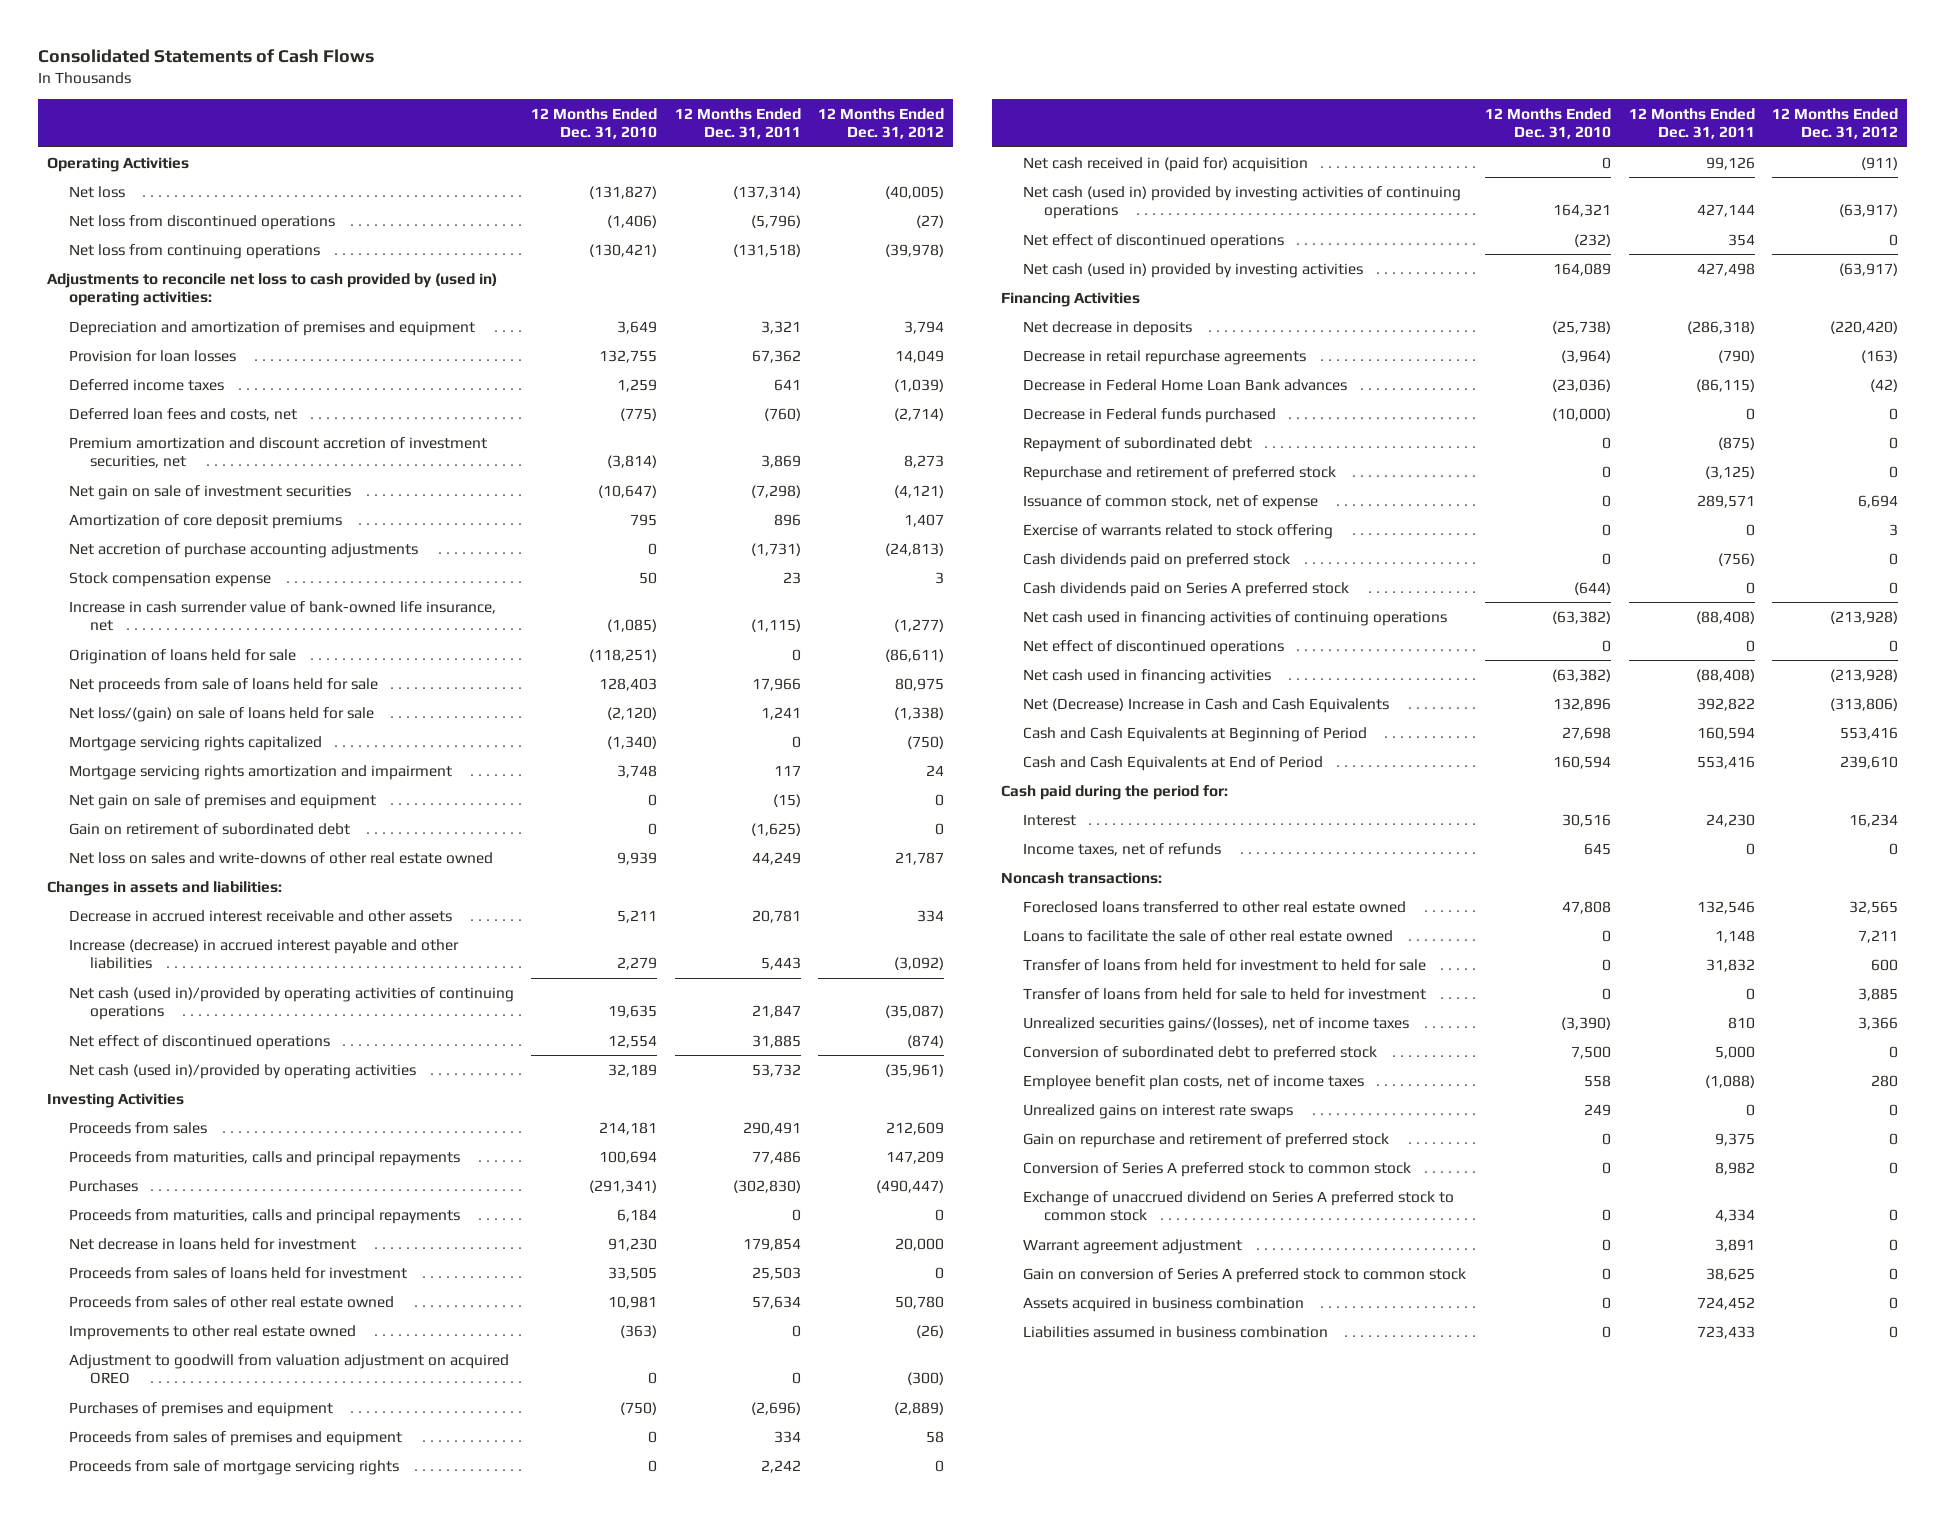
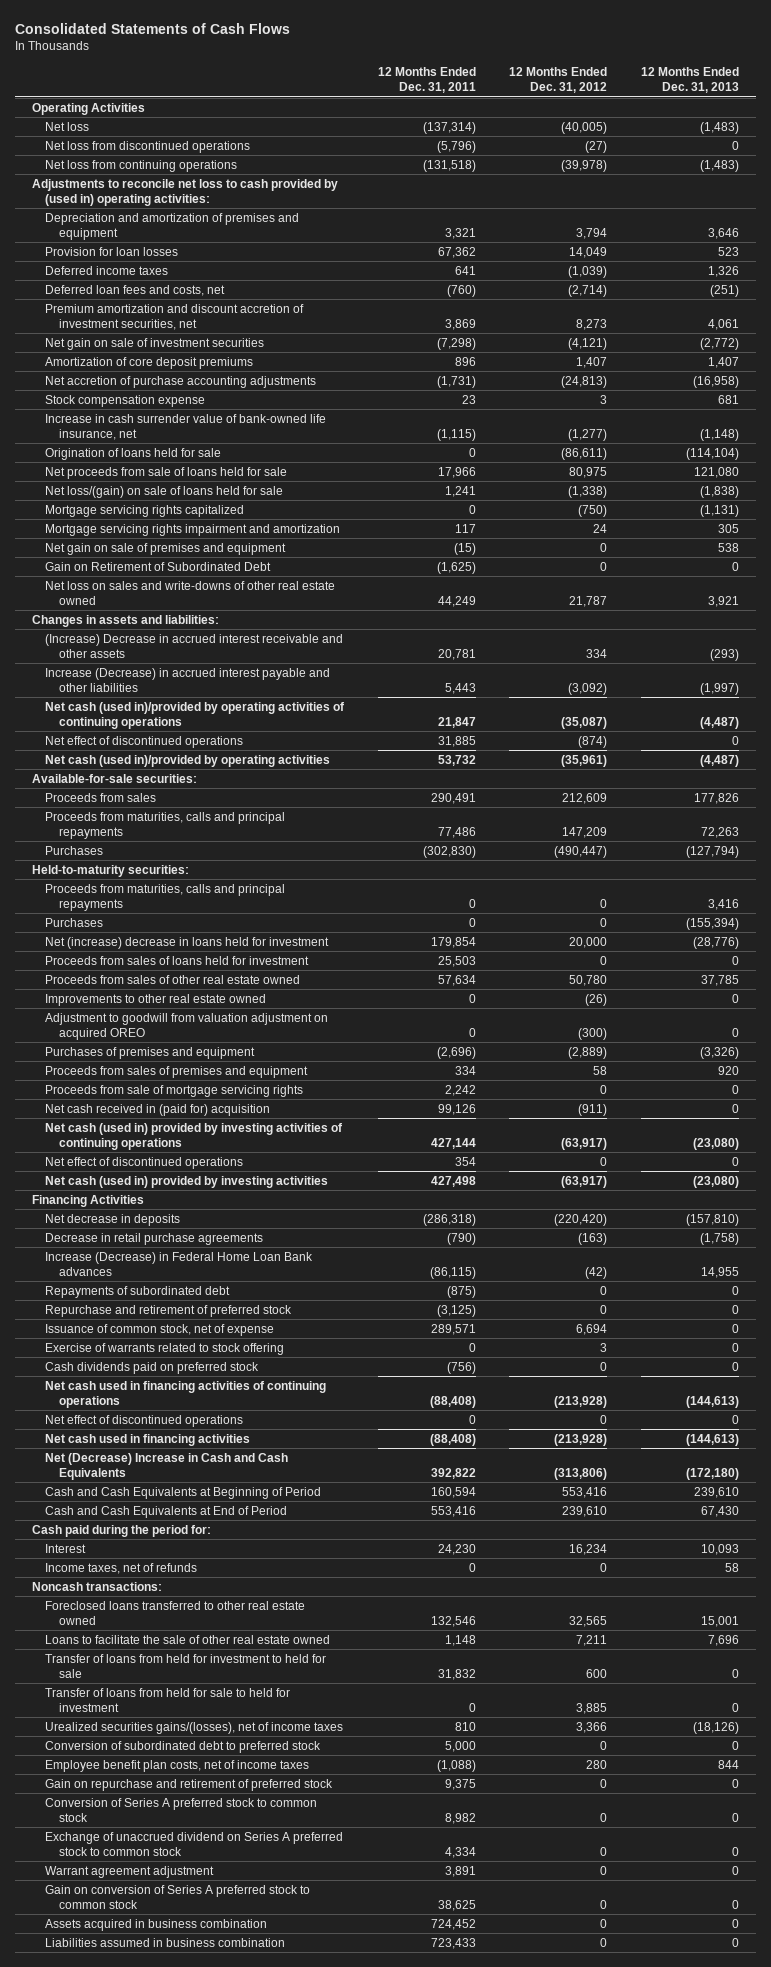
[531,107,658,139] 12 Months Ended Dec. 31, 2010 -> none
none -> [640,66,739,93] 12 Months Ended Dec. 31, 2013
[68,764,452,780] Mortgage servicing rights amortization and impairment -> [45,523,341,536] Mortgage servicing rights impairment and amortization
[68,822,350,835] Gain on retirement of subordinated debt -> [45,561,272,571] Gain on Retirement of Subordinated Debt
[68,909,452,922] Decrease in accrued interest receivable and other assets -> [45,633,344,658] (Increase) Decrease in accrued interest receivable and other assets
[68,938,459,969] Increase (decrease) in accrued interest payable and other liabilities -> [45,667,331,692] Increase (Decrease) in accrued interest payable and other liabilities
[47,1092,185,1108] Investing Activities -> none
none -> [31,773,197,783] Available-for-sale securities:
none -> [31,864,189,877] Held-to-maturity securities:
none -> [45,917,104,927] Purchases
[68,1237,356,1250] Net decrease in loans held for investment -> [45,936,330,949] Net (increase) decrease in loans held for investment
[1022,407,1276,423] Decrease in Federal funds purchased -> none
[1022,349,1306,365] Decrease in retail repurchase agreements -> [45,1232,264,1245] Decrease in retail purchase agreements
[1022,378,1347,391] Decrease in Federal Home Loan Bank advances -> [45,1251,314,1276] Increase (Decrease) in Federal Home Loan Bank advances
[1022,436,1252,452] Repayment of subordinated debt -> [45,1285,231,1298] Repayments of subordinated debt
[1022,581,1349,597] Cash dividends paid on Series A preferred stock -> none
[1022,1016,1409,1032] Unrealized securities gains/(losses), net of income taxes -> [45,1721,344,1734] Urealized securities gains/(losses), net of income taxes
[1022,1103,1293,1119] Unrealized gains on interest rate swaps -> none

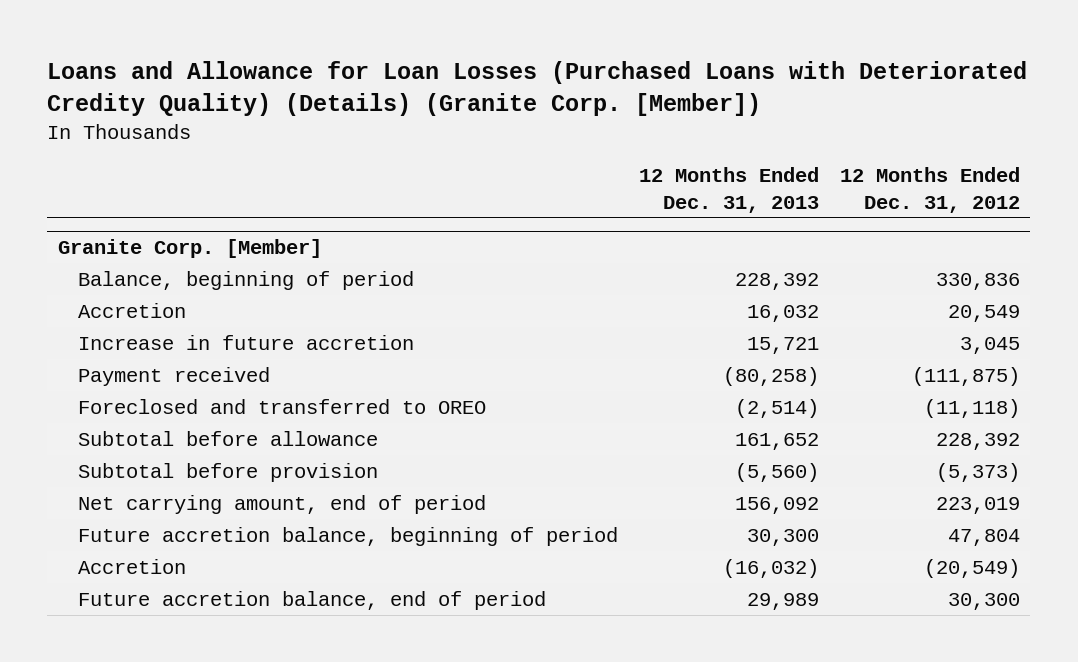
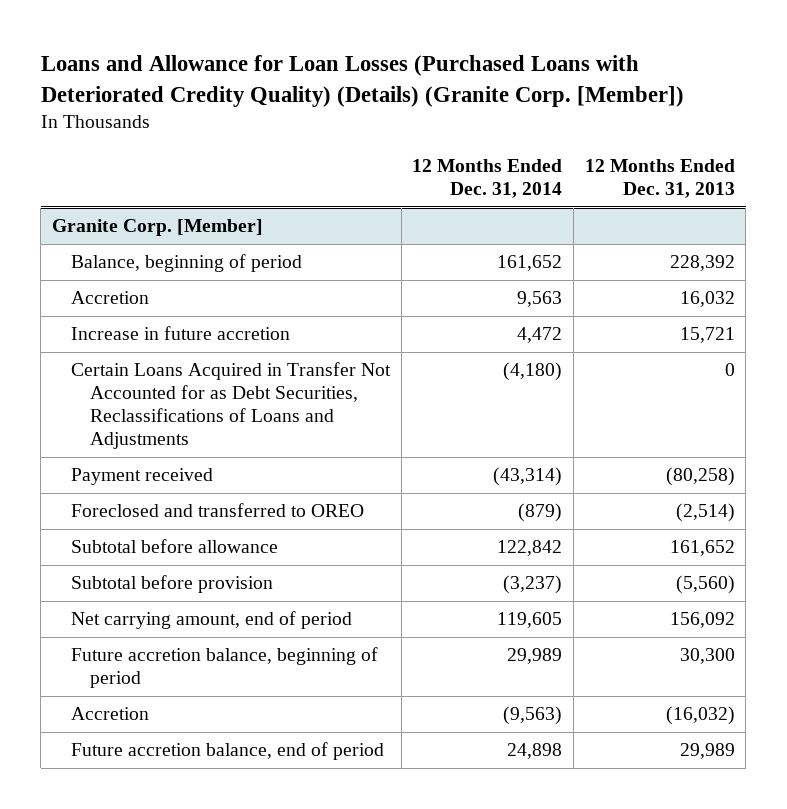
[839,167,1020,213] 12 Months Ended Dec. 31, 2012 -> none
none -> [412,158,563,198] 12 Months Ended Dec. 31, 2014
none -> [71,362,392,450] Certain Loans Acquired in Transfer Not Accounted for as Debt Securities, Reclassifications of Loans and Adjustments

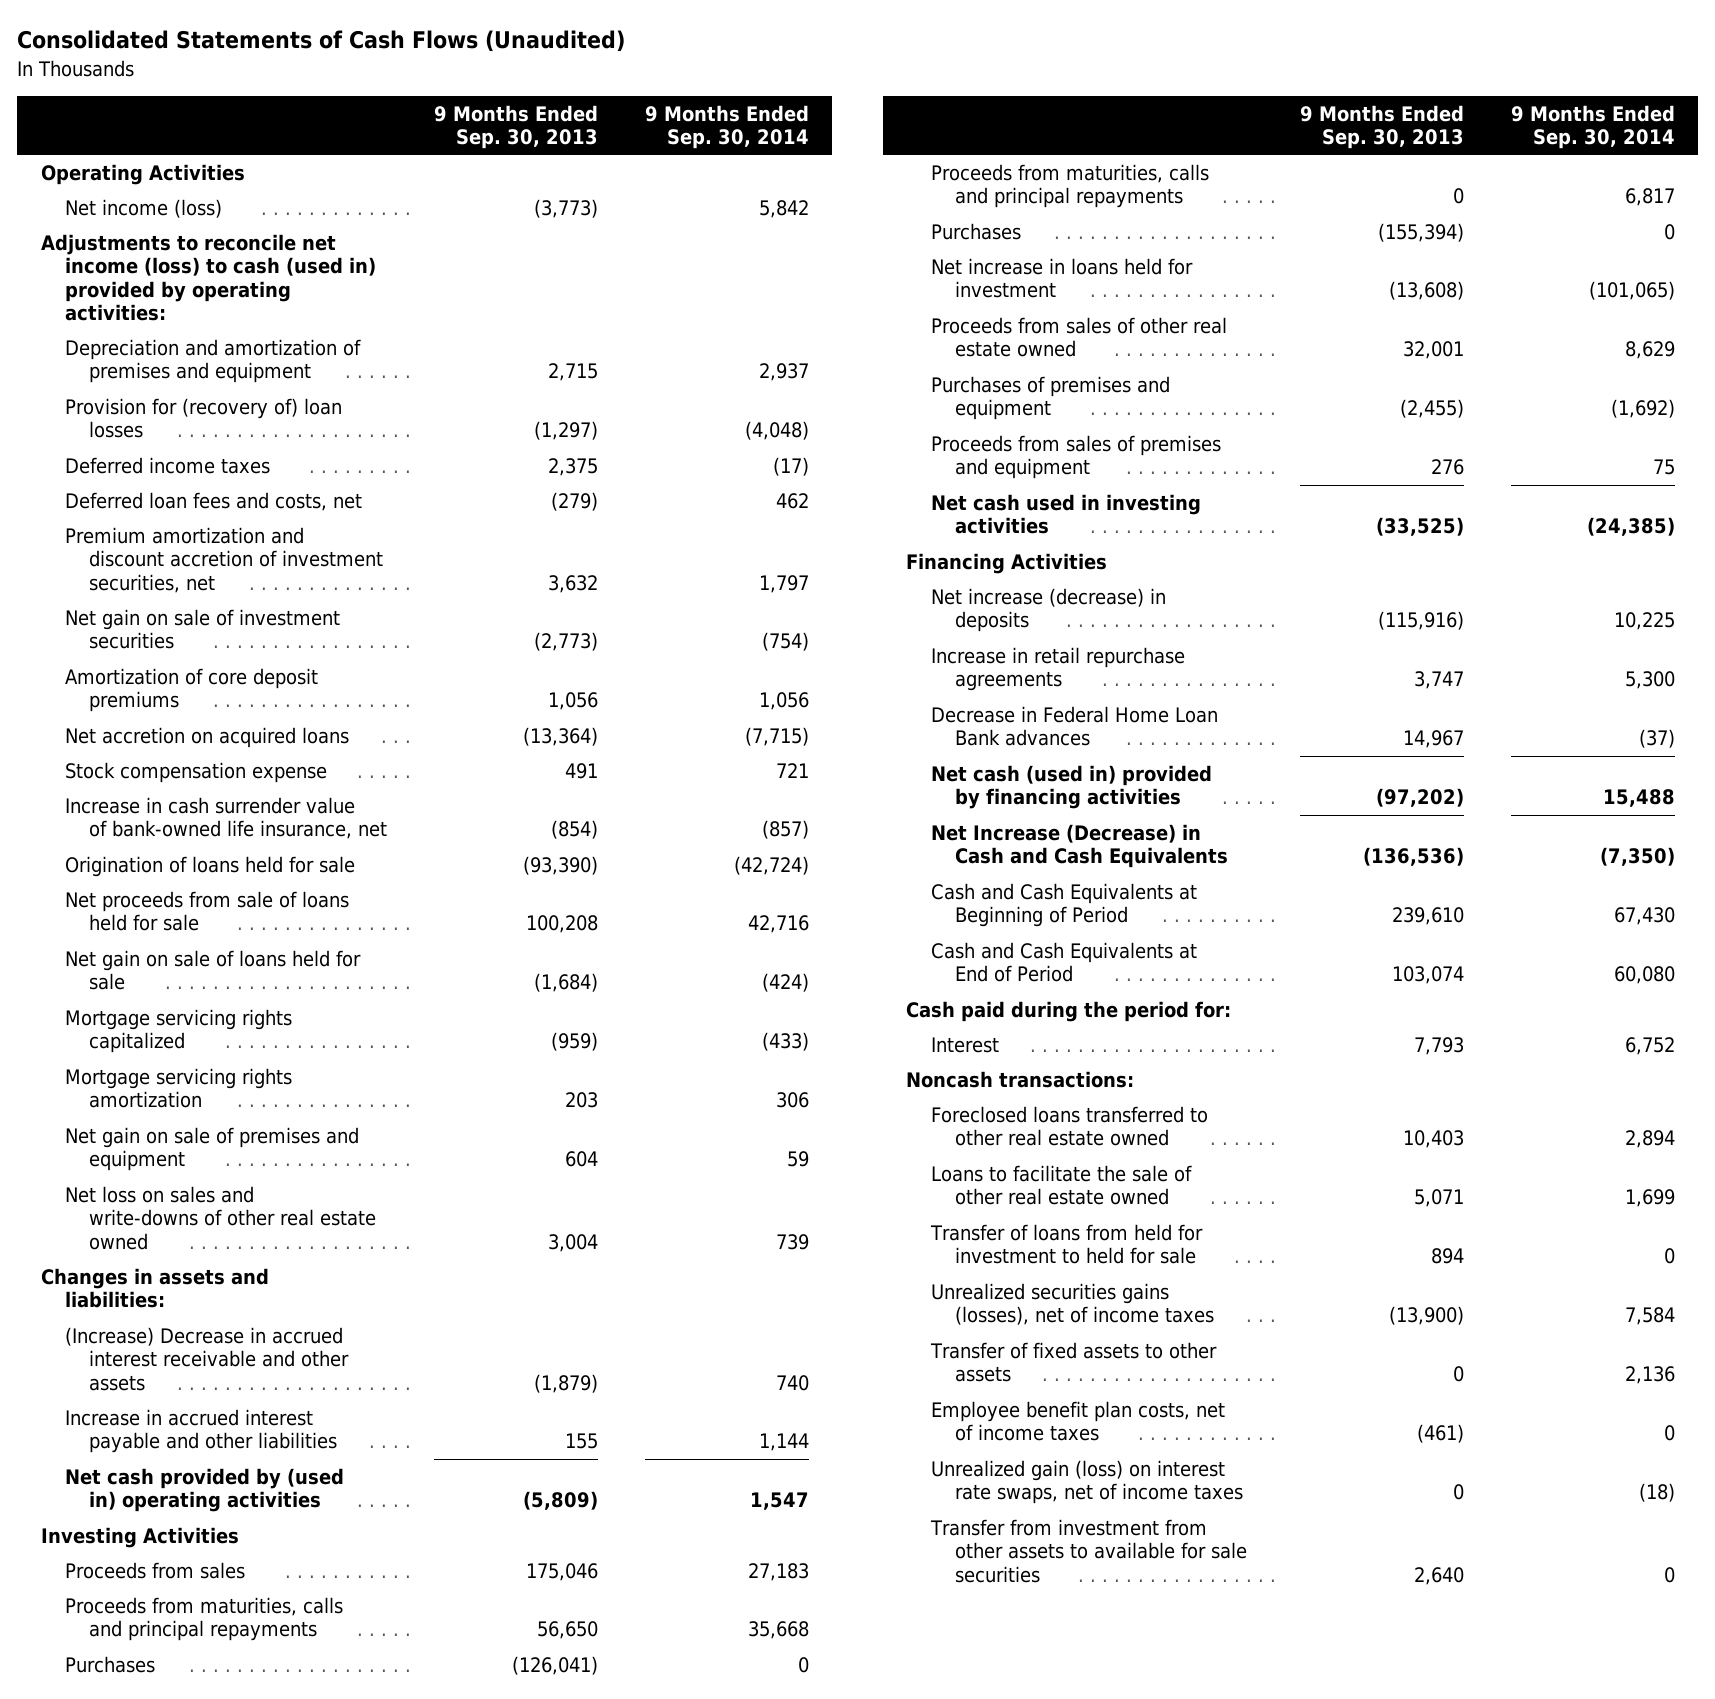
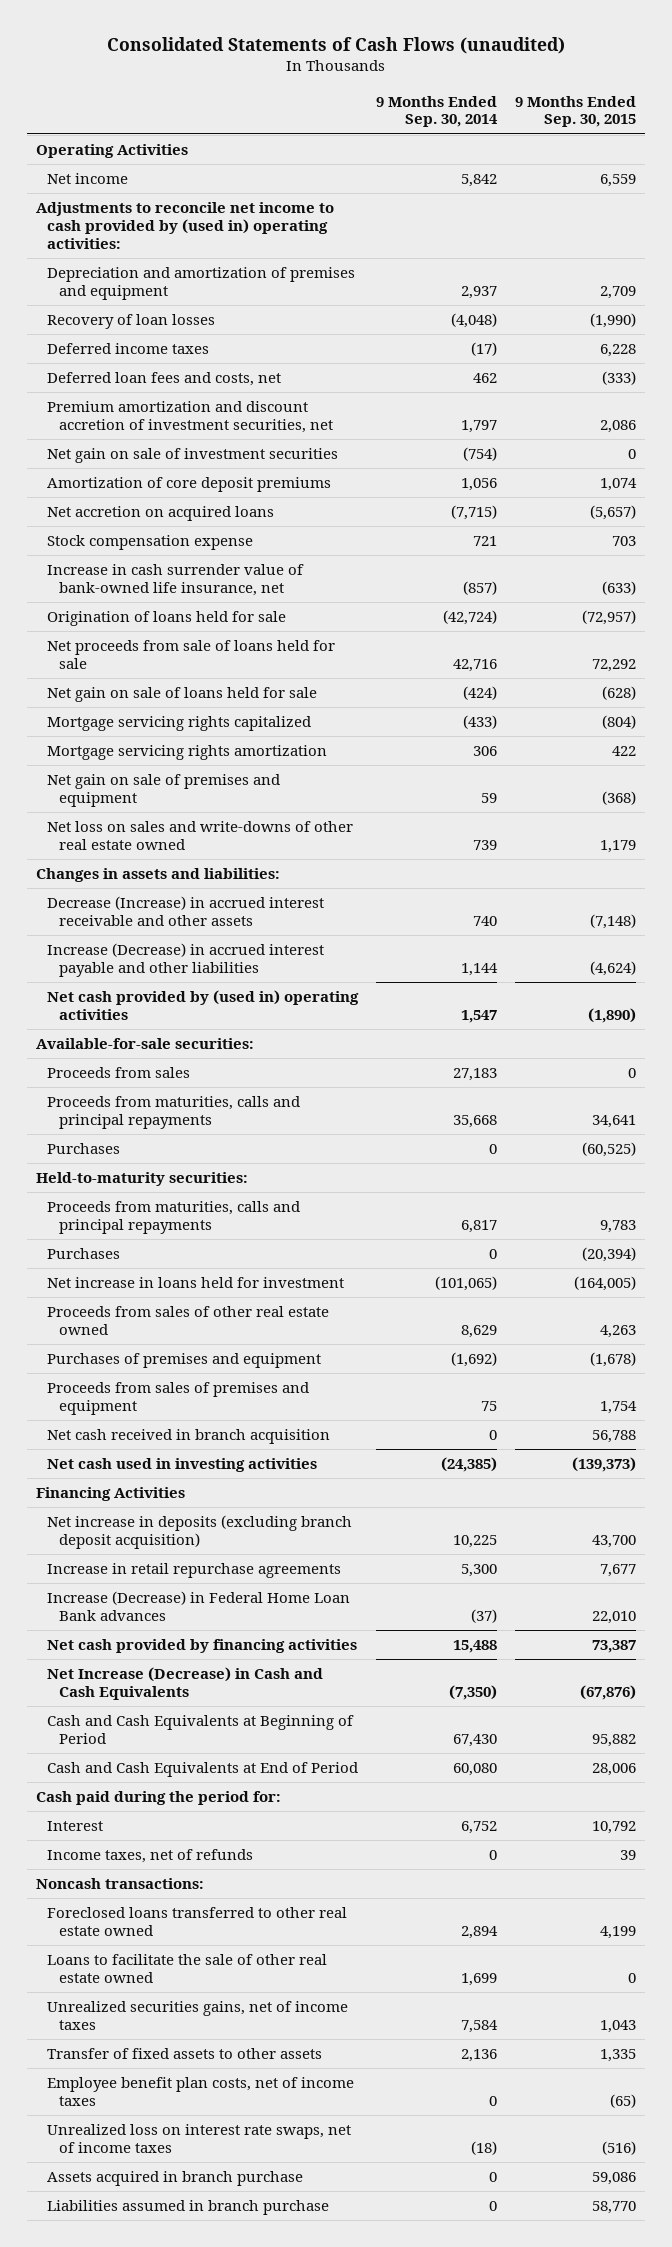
[17,30,626,53] Consolidated Statements of Cash Flows (Unaudited) -> [107,36,566,54] Consolidated Statements of Cash Flows (unaudited)
[434,104,599,149] 9 Months Ended Sep. 30, 2013 -> none
none -> [515,95,637,128] 9 Months Ended Sep. 30, 2015
[65,199,223,219] Net income (loss) -> [47,173,129,185] Net income
[40,234,377,321] Adjustments to reconcile net income (loss) to cash (used in) provided by operating activities: -> [35,202,334,249] Adjustments to reconcile net income to cash provided by (used in) operating activities:
[65,398,343,439] Provision for (recovery of) loan losses -> [47,314,216,330] Recovery of loan losses
[65,1327,350,1391] (Increase) Decrease in accrued interest receivable and other assets -> [47,896,325,926] Decrease (Increase) in accrued interest receivable and other assets
[65,1409,338,1454] Increase in accrued interest payable and other liabilities -> [47,943,325,977] Increase (Decrease) in accrued interest payable and other liabilities
[40,1527,239,1549] Investing Activities -> none
none -> [35,1038,254,1050] Available-for-sale securities:
none -> [35,1172,248,1187] Held-to-maturity securities:
none -> [47,1429,331,1445] Net cash received in branch acquisition
[930,588,1166,633] Net increase (decrease) in deposits -> [47,1515,353,1549] Net increase in deposits (excluding branch deposit acquisition)
[930,706,1218,747] Decrease in Federal Home Loan Bank advances -> [47,1591,351,1621] Increase (Decrease) in Federal Home Loan Bank advances
[930,765,1212,810] Net cash (used in) provided by financing activities -> [47,1639,358,1654] Net cash provided by financing activities
none -> [47,1849,254,1864] Income taxes, net of refunds
[929,1224,1203,1265] Transfer of loans from held for investment to held for sale -> none
[930,1283,1214,1326] Unrealized securities gains (losses), net of income taxes -> [47,2001,349,2030] Unrealized securities gains, net of income taxes
[929,1519,1247,1583] Transfer from investment from other assets to available for sale securities -> none
[930,1460,1243,1505] Unrealized gain (loss) on interest rate swaps, net of income taxes -> [47,2124,352,2153] Unrealized loss on interest rate swaps, net of income taxes
none -> [47,2171,304,2187] Assets acquired in branch purchase
none -> [47,2200,330,2216] Liabilities assumed in branch purchase

